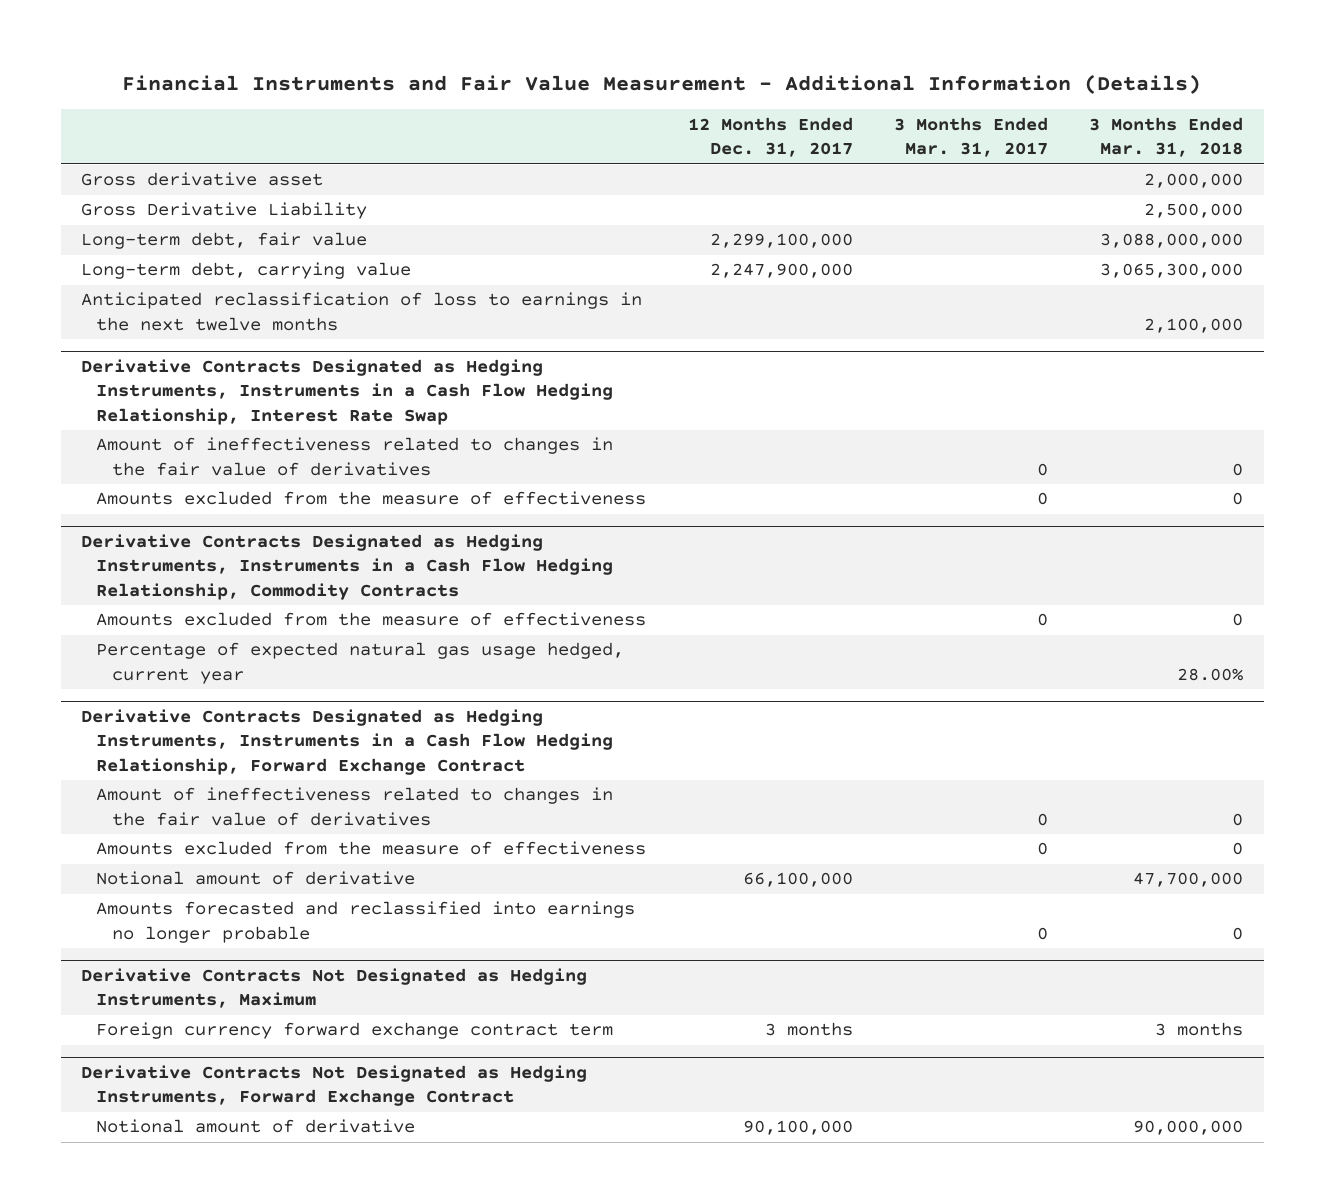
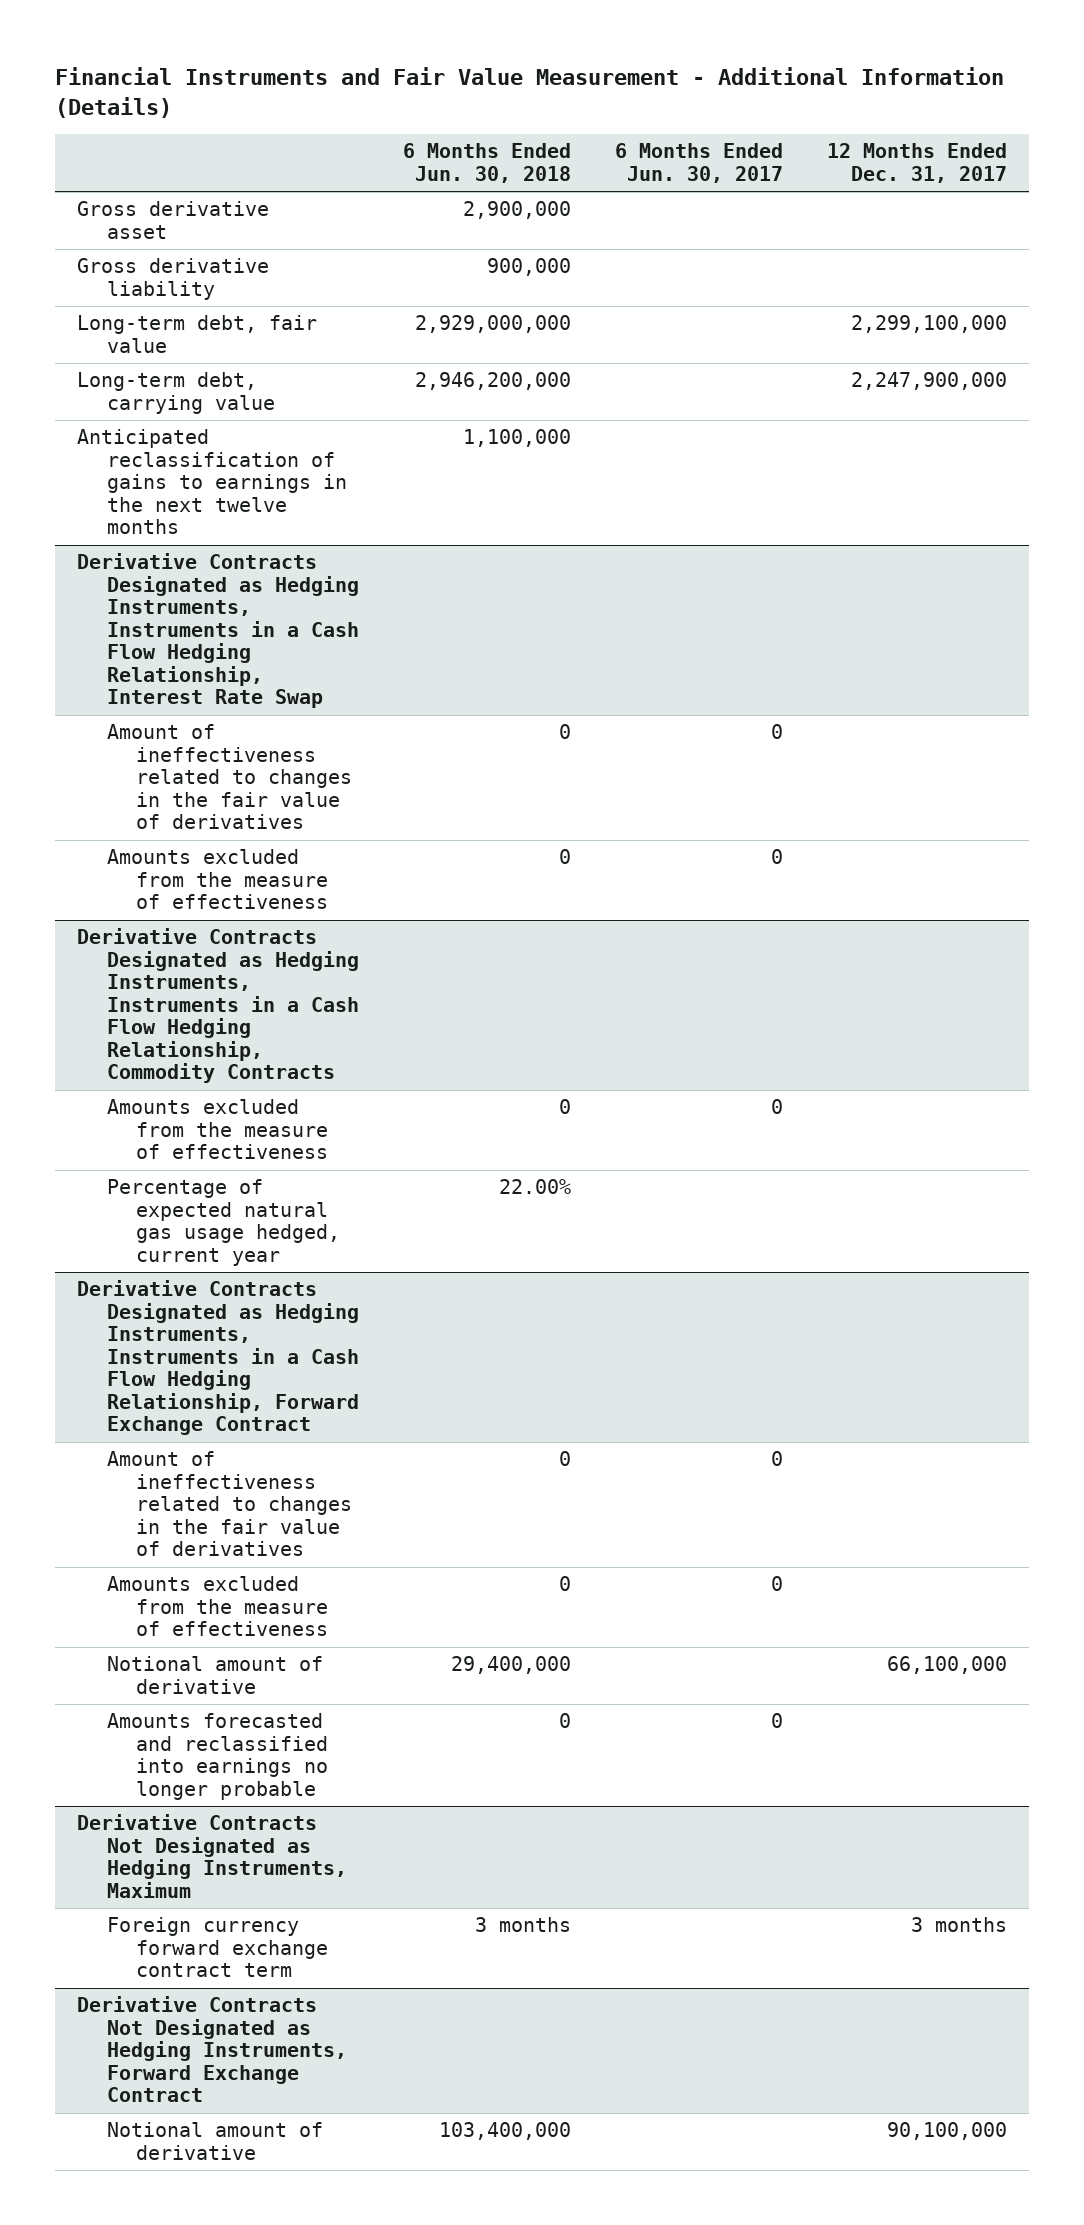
[894,116,1049,158] 3 Months Ended Mar. 31, 2017 -> none
[1089,116,1244,158] 3 Months Ended Mar. 31, 2018 -> none
none -> [402,143,571,183] 6 Months Ended Jun. 30, 2018
none -> [614,143,783,183] 6 Months Ended Jun. 30, 2017
[81,202,368,220] Gross Derivative Liability -> [76,258,269,300] Gross derivative liability
[81,292,643,332] Anticipated reclassification of loss to earnings in the next twelve months -> [76,429,347,535] Anticipated reclassification of gains to earnings in the next twelve months

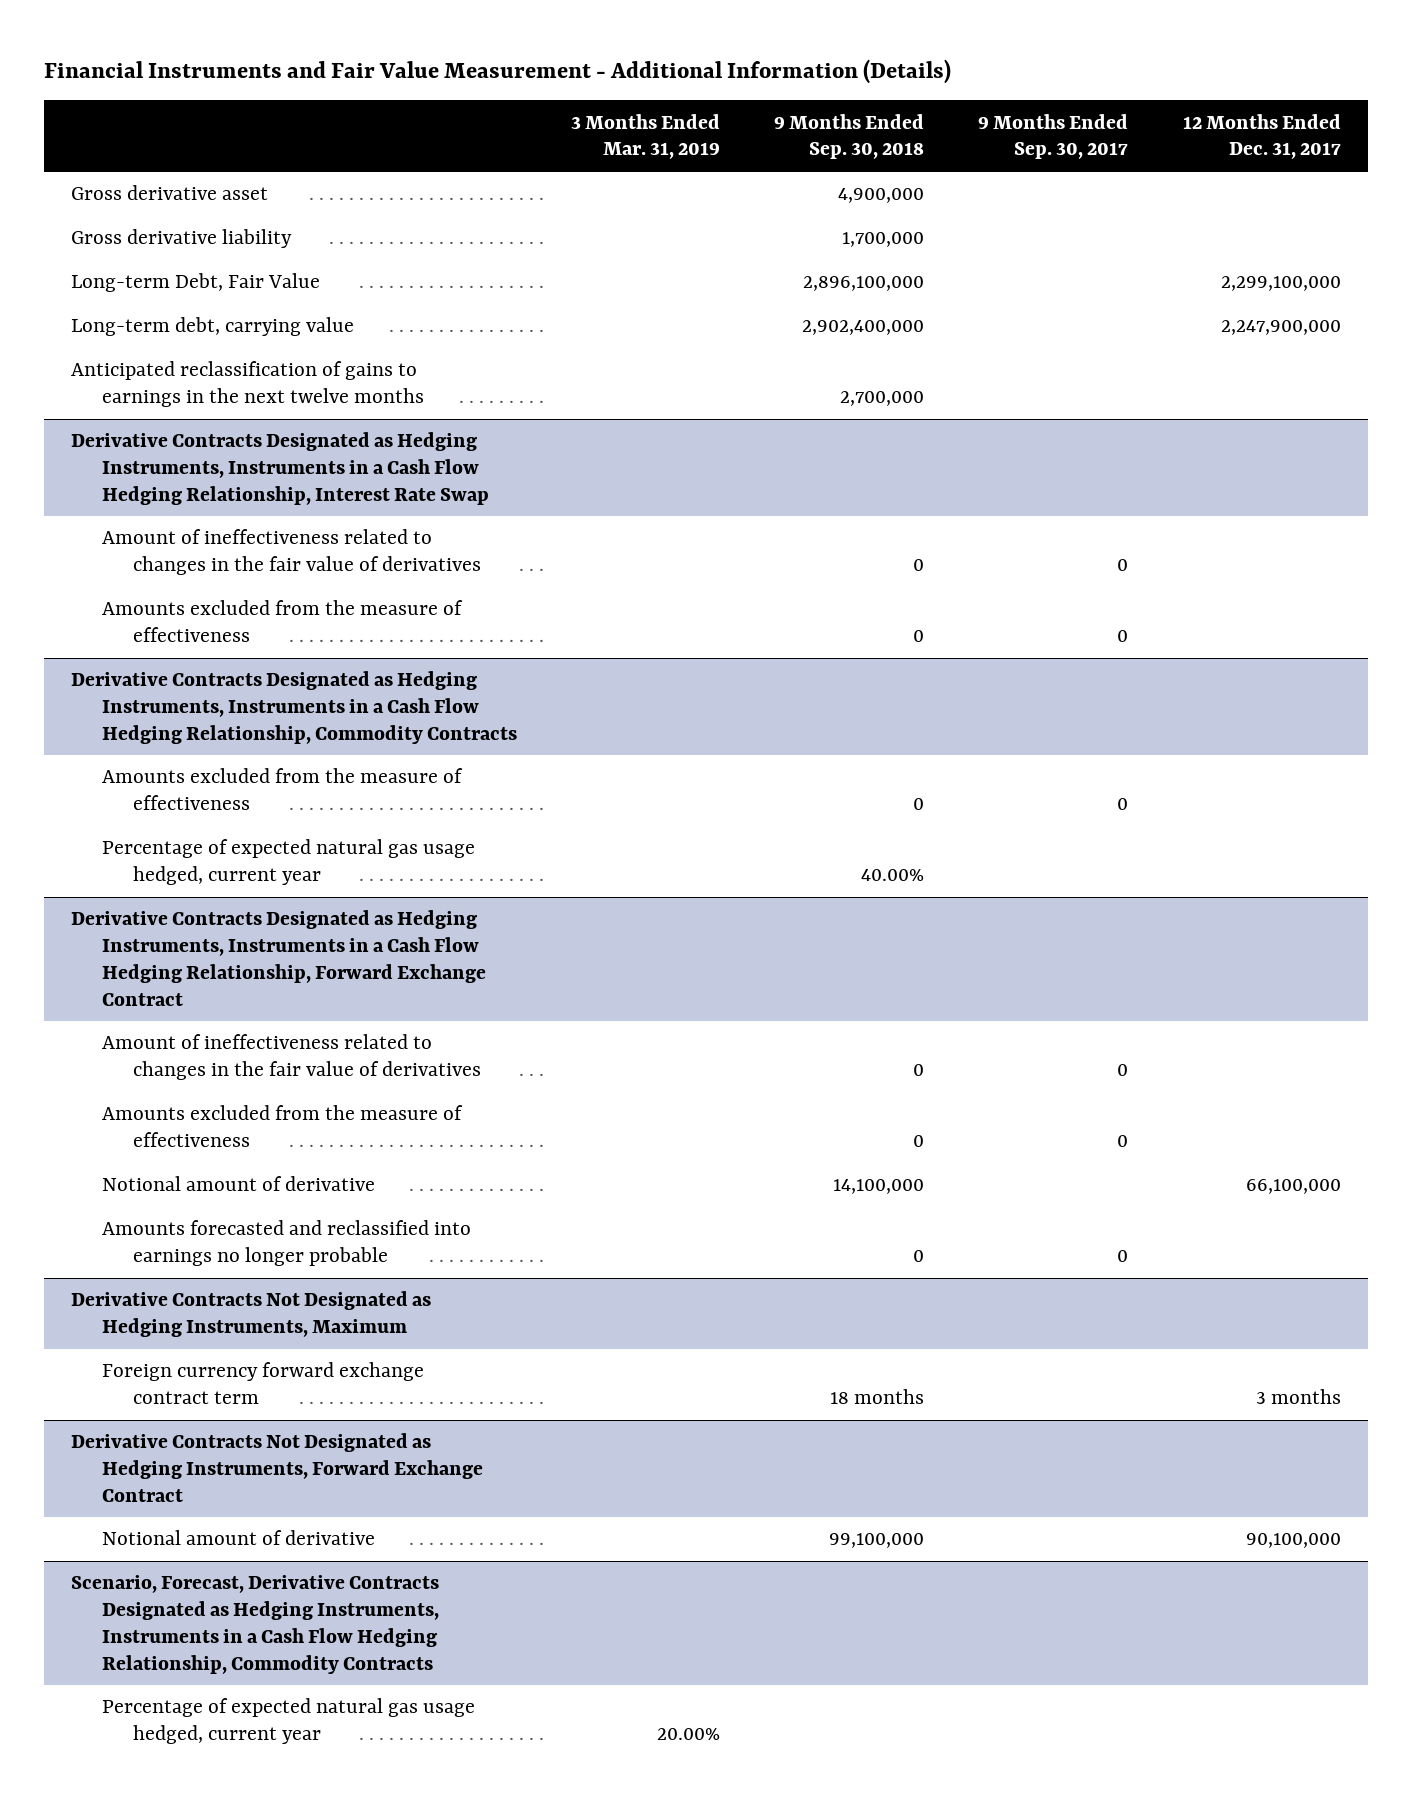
[402,143,571,183] 6 Months Ended Jun. 30, 2018 -> none
[614,143,783,183] 6 Months Ended Jun. 30, 2017 -> none
none -> [571,113,721,160] 3 Months Ended Mar. 31, 2019
none -> [774,113,925,160] 9 Months Ended Sep. 30, 2018
none -> [978,113,1129,160] 9 Months Ended Sep. 30, 2017
[76,315,317,353] Long-term debt, fair value -> [70,273,320,293] Long-term Debt, Fair Value
none -> [70,1575,439,1674] Scenario, Forecast, Derivative Contracts Designated as Hedging Instruments, Instruments in a Cash Flow Hedging Relationship, Commodity Contracts
none -> [101,1698,475,1745] Percentage of expected natural gas usage hedged, current year

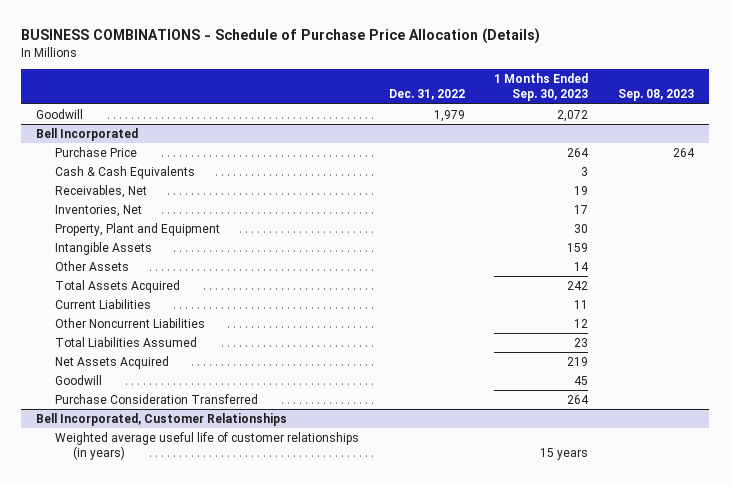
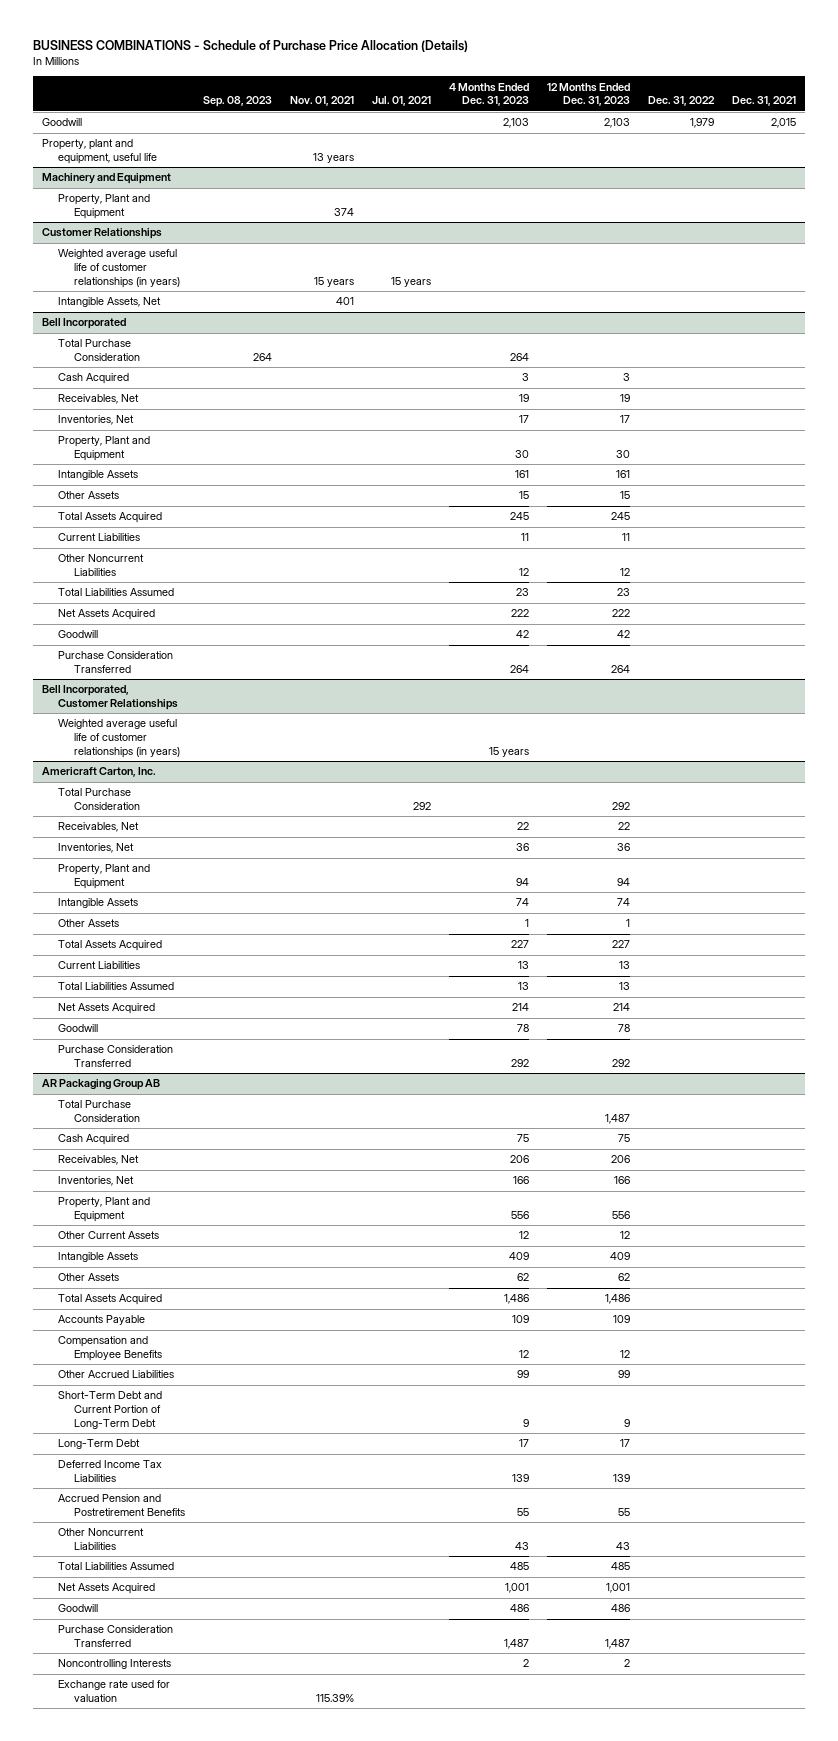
[494,72,589,102] 1 Months Ended Sep. 30, 2023 -> none
none -> [290,96,355,107] Nov. 01, 2021
none -> [371,96,431,107] Jul. 01, 2021
none -> [448,82,529,107] 4 Months Ended Dec. 31, 2023
none -> [546,82,630,107] 12 Months Ended Dec. 31, 2023
none -> [731,96,796,107] Dec. 31, 2021
none -> [42,139,158,164] Property, plant and equipment, useful life
none -> [42,173,172,185] Machinery and Equipment
none -> [58,194,151,219] Property, Plant and Equipment
none -> [42,228,163,240] Customer Relationships
none -> [58,249,181,288] Weighted average useful life of customer relationships (in years)
none -> [58,297,162,308] Intangible Assets, Net
[54,146,137,157] Purchase Price -> [58,339,141,361] Total Purchase Consideration
[54,165,195,179] Cash & Cash Equivalents -> [58,373,130,385] Cash Acquired
none -> [42,767,157,778] Americraft Carton, Inc.
none -> [58,788,141,810] Total Purchase Consideration
none -> [58,822,140,833] Receivables, Net
none -> [58,843,135,854] Inventories, Net
none -> [58,864,151,889] Property, Plant and Equipment
none -> [58,898,139,909] Intangible Assets
none -> [58,919,120,928] Other Assets
none -> [58,940,163,952] Total Assets Acquired
none -> [58,961,141,970] Current Liabilities
none -> [58,982,175,991] Total Liabilities Assumed
none -> [58,1003,156,1015] Net Assets Acquired
none -> [58,1024,99,1033] Goodwill
none -> [58,1045,174,1067] Purchase Consideration Transferred
none -> [42,1079,161,1091] AR Packaging Group AB
none -> [58,1100,141,1122] Total Purchase Consideration
none -> [58,1134,130,1146] Cash Acquired
none -> [58,1155,140,1166] Receivables, Net
none -> [58,1176,135,1187] Inventories, Net
none -> [58,1197,151,1222] Property, Plant and Equipment
none -> [58,1231,160,1240] Other Current Assets
none -> [58,1252,139,1263] Intangible Assets
none -> [58,1273,120,1282] Other Assets
none -> [58,1294,163,1306] Total Assets Acquired
none -> [58,1315,146,1326] Accounts Payable
none -> [58,1336,163,1361] Compensation and Employee Benefits
none -> [58,1370,175,1379] Other Accrued Liabilities
none -> [58,1391,163,1429] Short-Term Debt and Current Portion of Long-Term Debt
none -> [58,1439,141,1450] Long-Term Debt
none -> [58,1460,163,1482] Deferred Income Tax Liabilities
none -> [58,1494,186,1516] Accrued Pension and Postretirement Benefits
none -> [58,1528,145,1550] Other Noncurrent Liabilities
none -> [58,1562,175,1571] Total Liabilities Assumed
none -> [58,1583,156,1595] Net Assets Acquired
none -> [58,1604,99,1613] Goodwill
none -> [58,1625,174,1647] Purchase Consideration Transferred
none -> [58,1659,172,1670] Noncontrolling Interests
none -> [58,1680,171,1702] Exchange rate used for valuation

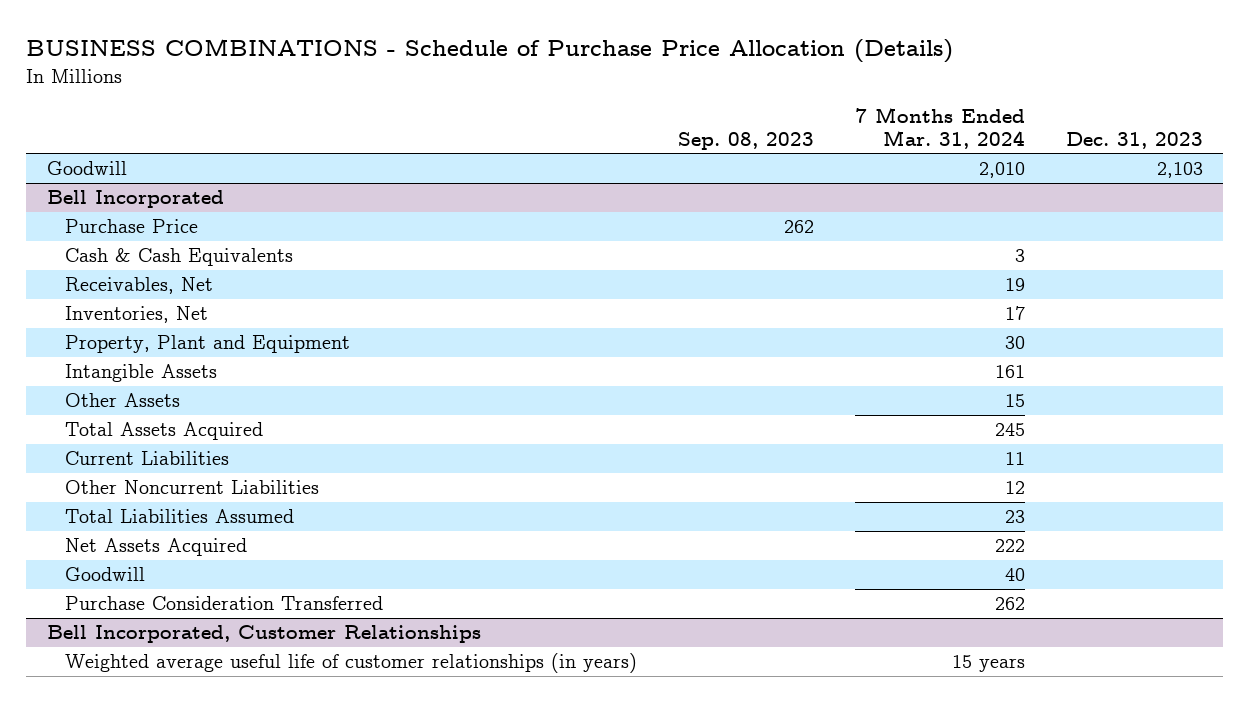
[290,96,355,107] Nov. 01, 2021 -> none
[371,96,431,107] Jul. 01, 2021 -> none
[448,82,529,107] 4 Months Ended Dec. 31, 2023 -> none
[546,82,630,107] 12 Months Ended Dec. 31, 2023 -> none
[647,96,715,107] Dec. 31, 2022 -> none
[731,96,796,107] Dec. 31, 2021 -> none
none -> [854,107,1025,149] 7 Months Ended Mar. 31, 2024
none -> [1065,131,1203,149] Dec. 31, 2023
[42,139,158,164] Property, plant and equipment, useful life -> none
[42,173,172,185] Machinery and Equipment -> none
[58,194,151,219] Property, Plant and Equipment -> none
[42,228,163,240] Customer Relationships -> none
[58,249,181,288] Weighted average useful life of customer relationships (in years) -> none
[58,297,162,308] Intangible Assets, Net -> none
[58,339,141,361] Total Purchase Consideration -> [65,219,199,234] Purchase Price
[253,352,273,361] 264 -> [783,220,814,234] 262
[58,373,130,385] Cash Acquired -> [65,248,294,267] Cash & Cash Equivalents
[42,767,157,778] Americraft Carton, Inc. -> none
[58,788,141,810] Total Purchase Consideration -> none
[58,822,140,833] Receivables, Net -> none
[58,843,135,854] Inventories, Net -> none
[58,864,151,889] Property, Plant and Equipment -> none
[58,898,139,909] Intangible Assets -> none
[58,919,120,928] Other Assets -> none
[58,940,163,952] Total Assets Acquired -> none
[58,961,141,970] Current Liabilities -> none
[58,982,175,991] Total Liabilities Assumed -> none
[58,1003,156,1015] Net Assets Acquired -> none
[58,1024,99,1033] Goodwill -> none
[58,1045,174,1067] Purchase Consideration Transferred -> none
[42,1079,161,1091] AR Packaging Group AB -> none
[58,1100,141,1122] Total Purchase Consideration -> none
[58,1134,130,1146] Cash Acquired -> none
[58,1155,140,1166] Receivables, Net -> none
[58,1176,135,1187] Inventories, Net -> none
[58,1197,151,1222] Property, Plant and Equipment -> none
[58,1231,160,1240] Other Current Assets -> none
[58,1252,139,1263] Intangible Assets -> none
[58,1273,120,1282] Other Assets -> none
[58,1294,163,1306] Total Assets Acquired -> none
[58,1315,146,1326] Accounts Payable -> none
[58,1336,163,1361] Compensation and Employee Benefits -> none
[58,1370,175,1379] Other Accrued Liabilities -> none
[58,1391,163,1429] Short-Term Debt and Current Portion of Long-Term Debt -> none
[58,1439,141,1450] Long-Term Debt -> none
[58,1460,163,1482] Deferred Income Tax Liabilities -> none
[58,1494,186,1516] Accrued Pension and Postretirement Benefits -> none
[58,1528,145,1550] Other Noncurrent Liabilities -> none
[58,1562,175,1571] Total Liabilities Assumed -> none
[58,1583,156,1595] Net Assets Acquired -> none
[58,1604,99,1613] Goodwill -> none
[58,1625,174,1647] Purchase Consideration Transferred -> none
[58,1659,172,1670] Noncontrolling Interests -> none
[58,1680,171,1702] Exchange rate used for valuation -> none

